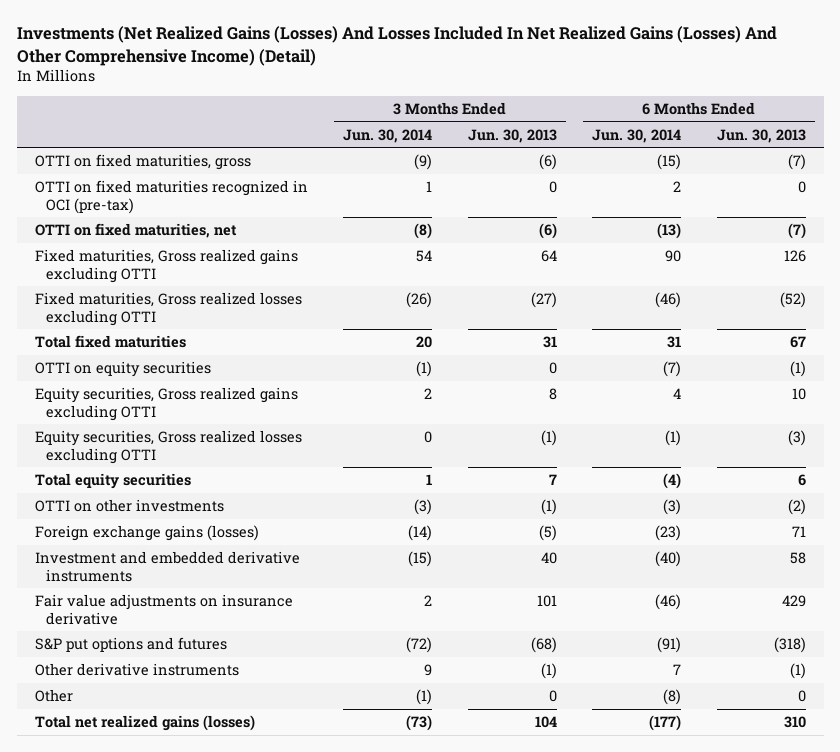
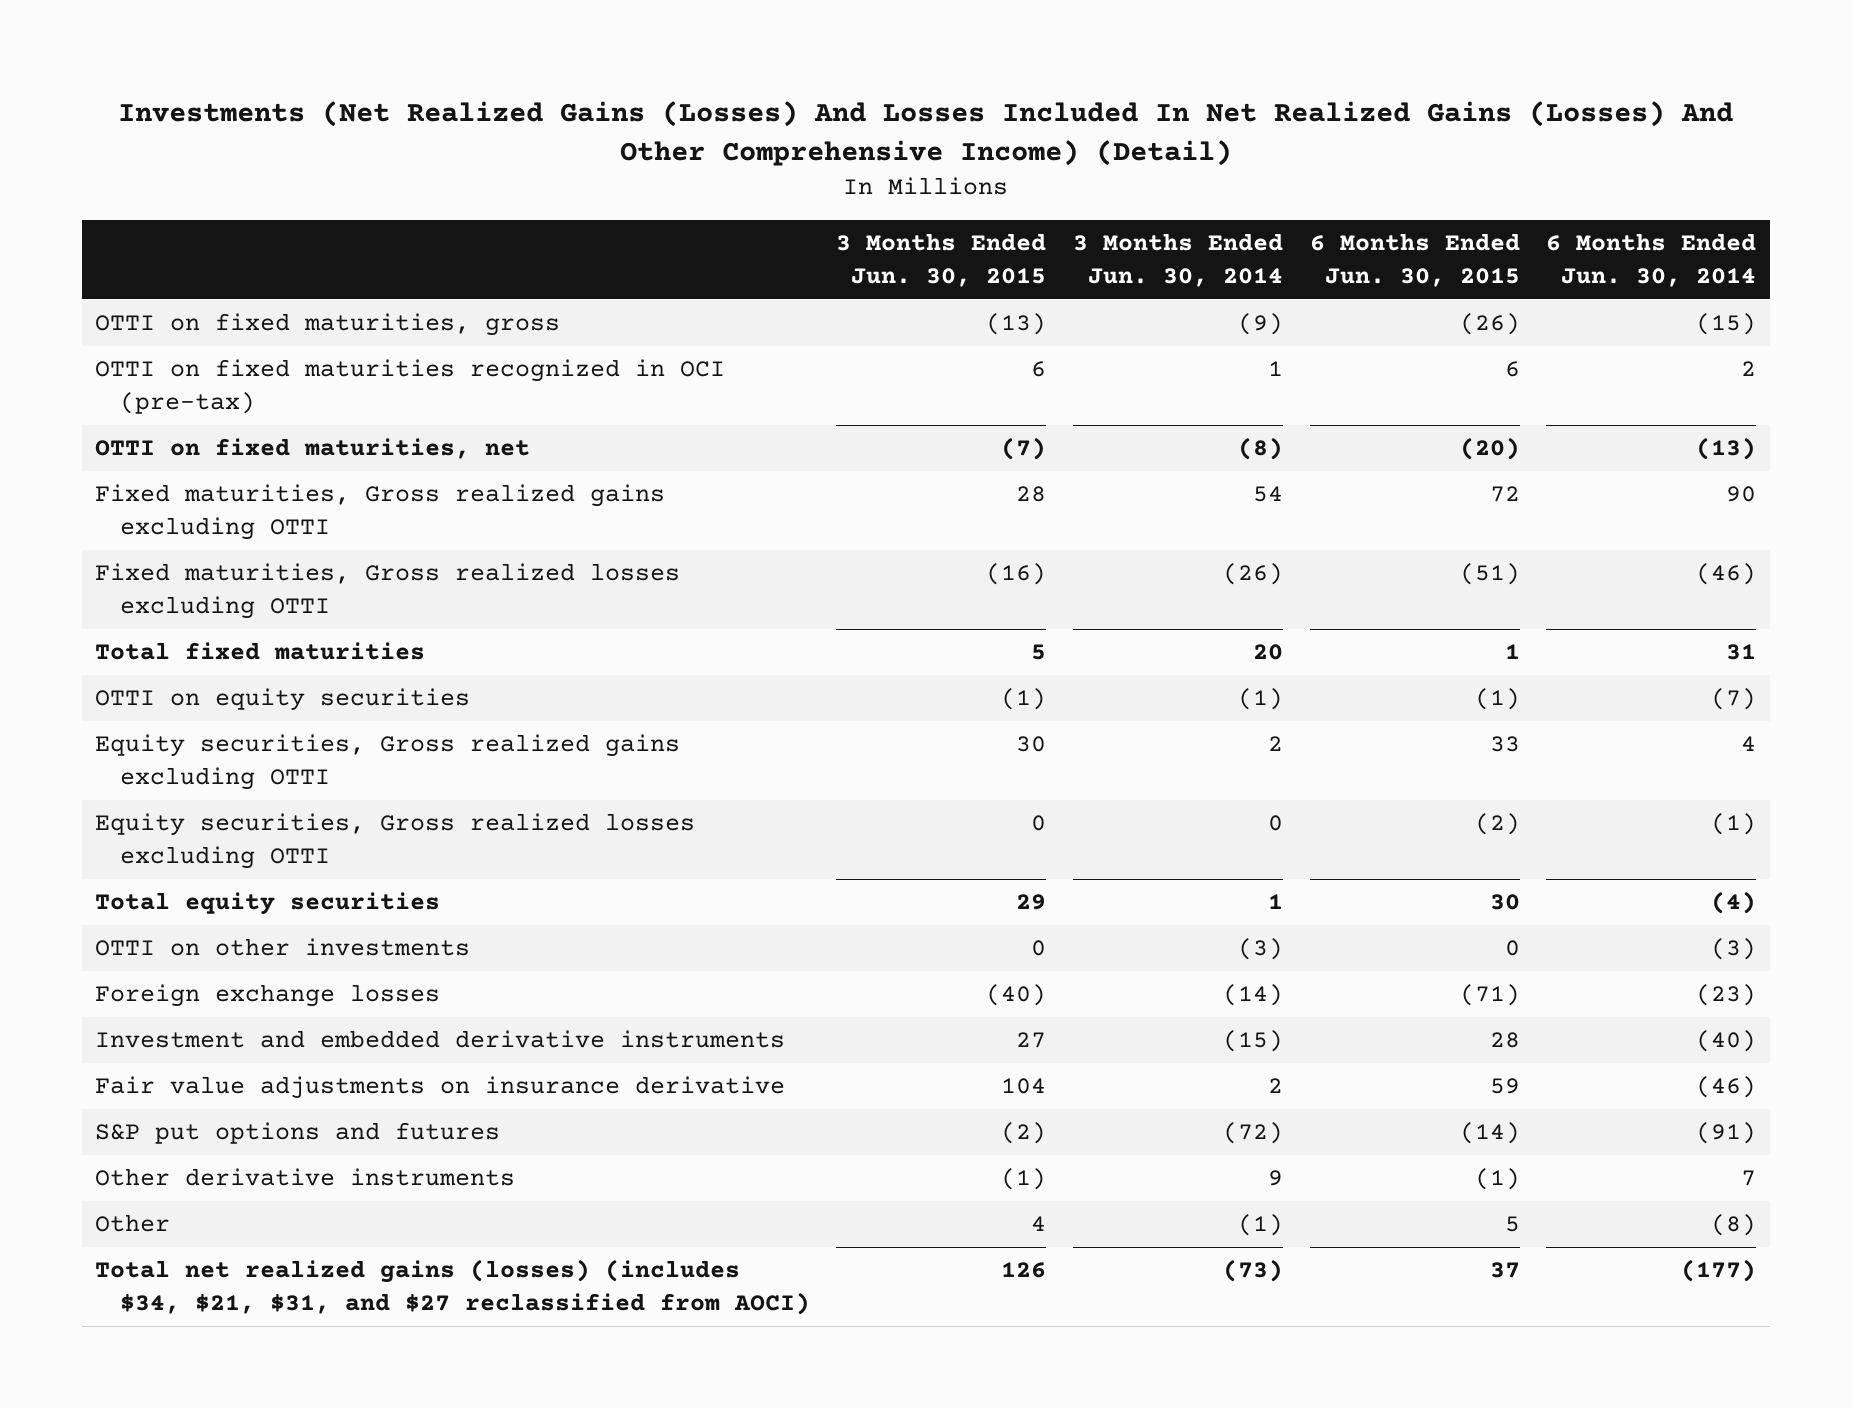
[467,128,557,143] Jun. 30, 2013 -> none
[716,128,806,143] Jun. 30, 2013 -> none
none -> [836,233,1047,287] 3 Months Ended Jun. 30, 2015
none -> [1309,233,1520,287] 6 Months Ended Jun. 30, 2015
[34,525,259,542] Foreign exchange gains (losses) -> [95,984,441,1008] Foreign exchange losses
[34,715,255,732] Total net realized gains (losses) -> [95,1259,810,1316] Total net realized gains (losses) (includes $34, $21, $31, and $27 reclassified from AOCI)

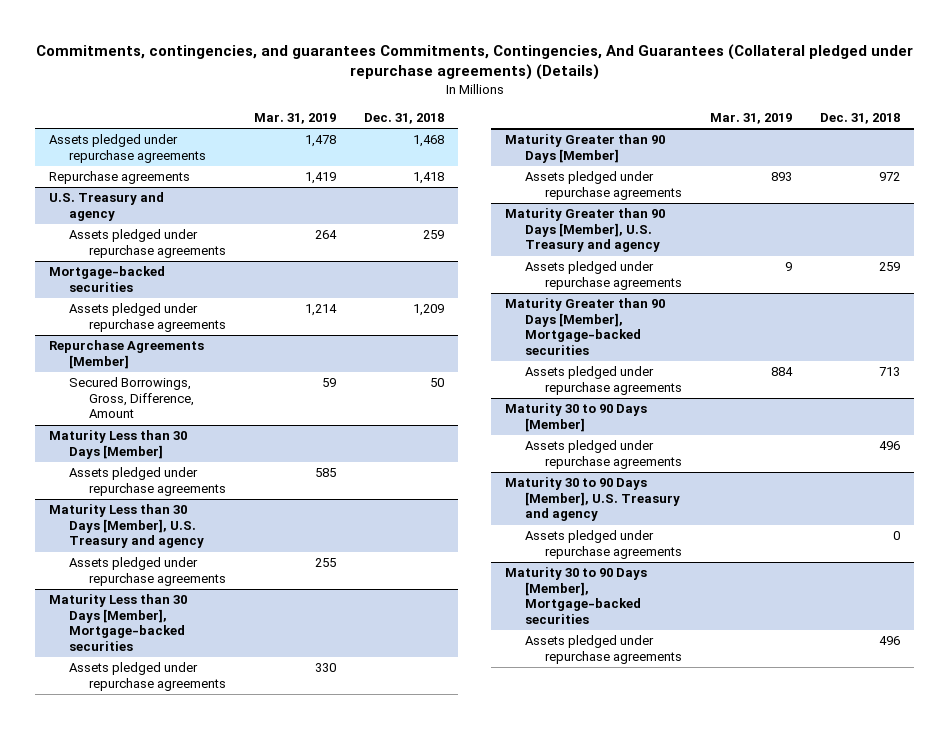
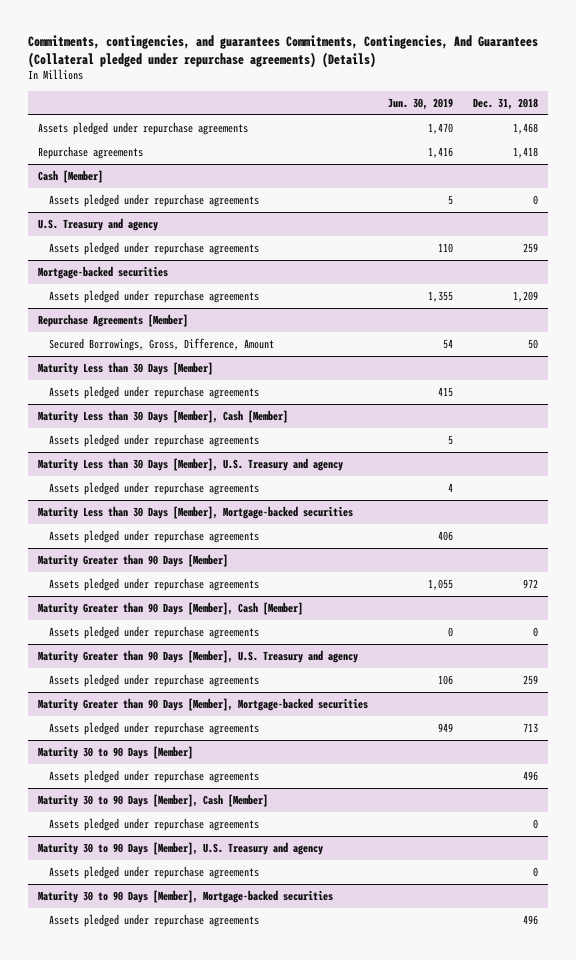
[254,113,337,125] Mar. 31, 2019 -> none
none -> [388,97,454,110] Jun. 30, 2019
none -> [38,170,104,184] Cash [Member]
none -> [48,194,259,208] Assets pledged under repurchase agreements
none -> [38,410,289,424] Maturity Less than 30 Days [Member], Cash [Member]
none -> [48,434,259,448] Assets pledged under repurchase agreements
none -> [38,602,304,616] Maturity Greater than 90 Days [Member], Cash [Member]
none -> [48,626,259,640] Assets pledged under repurchase agreements
none -> [38,794,269,808] Maturity 30 to 90 Days [Member], Cash [Member]
none -> [48,818,259,832] Assets pledged under repurchase agreements

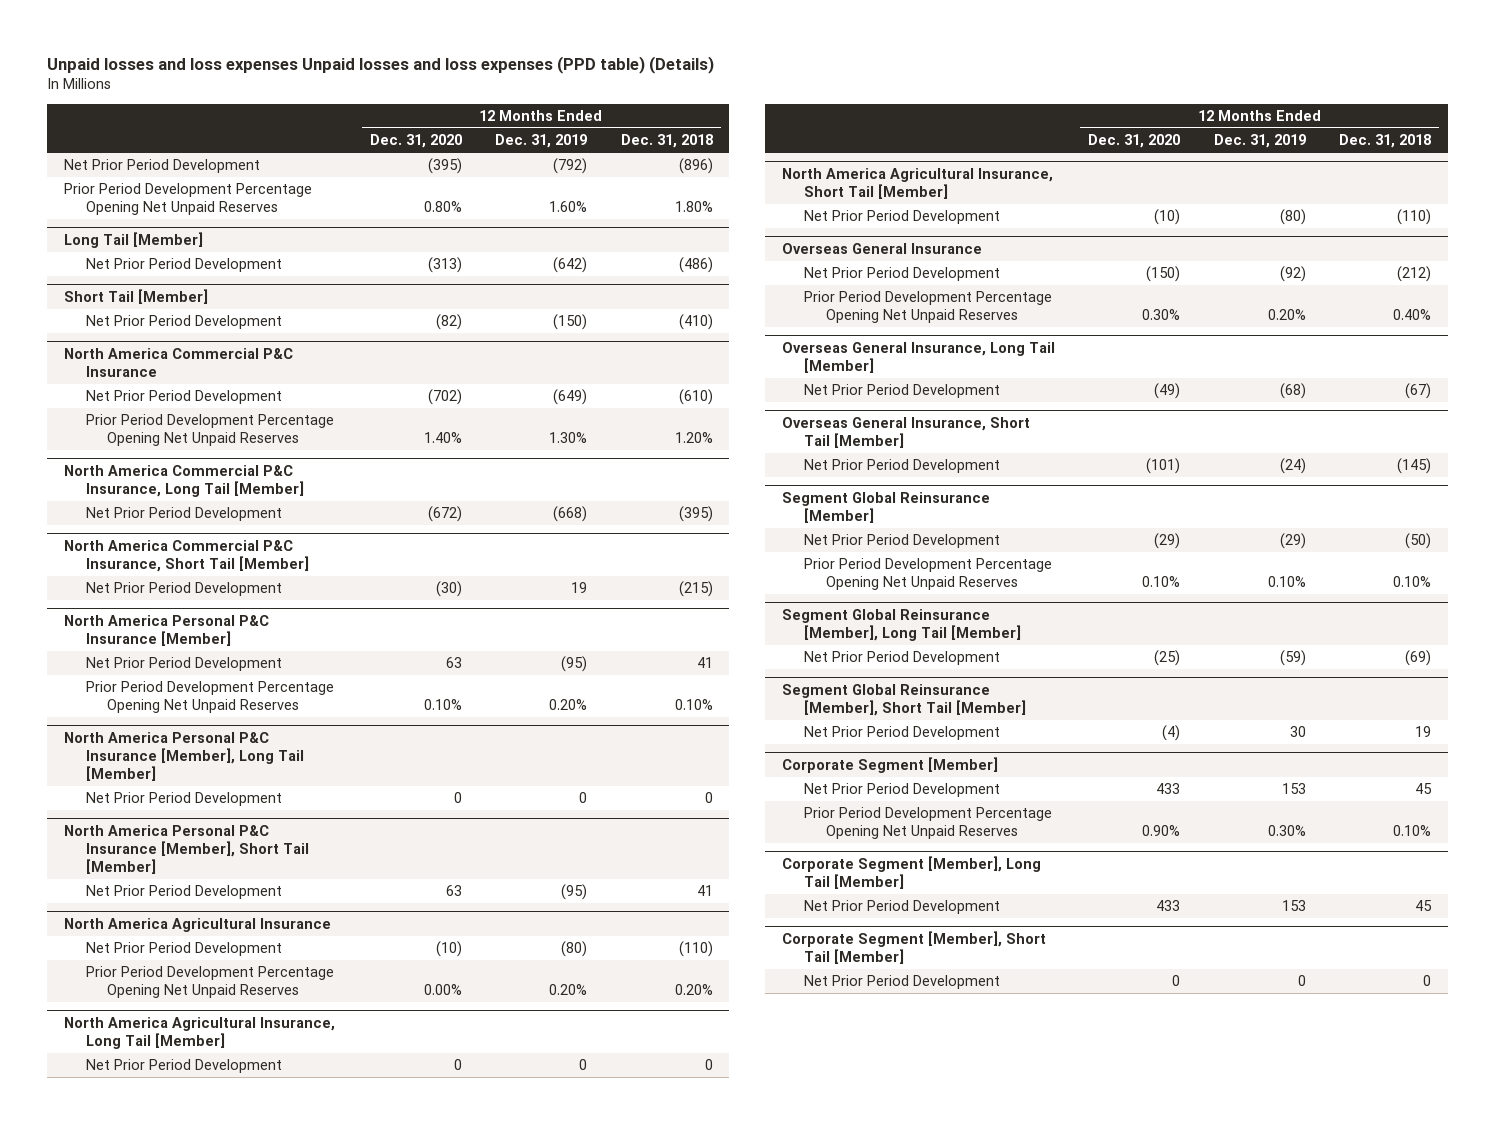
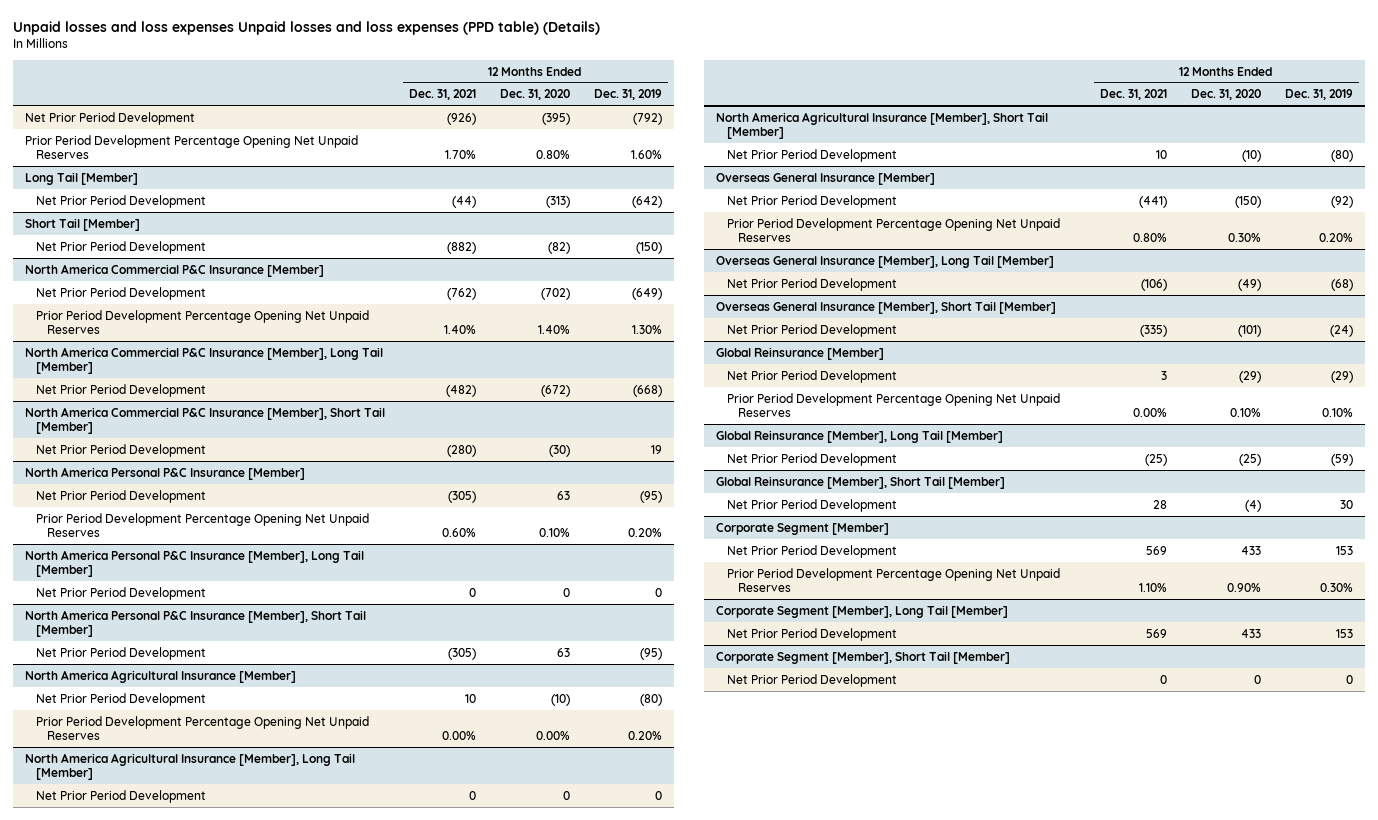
[620,134,713,149] Dec. 31, 2018 -> none
none -> [408,89,476,101] Dec. 31, 2021
[63,348,293,377] North America Commercial P&C Insurance -> [24,263,324,277] North America Commercial P&C Insurance [Member]
[63,465,304,497] North America Commercial P&C Insurance, Long Tail [Member] -> [24,346,383,374] North America Commercial P&C Insurance [Member], Long Tail [Member]
[63,540,309,572] North America Commercial P&C Insurance, Short Tail [Member] -> [24,406,385,434] North America Commercial P&C Insurance [Member], Short Tail [Member]
[63,918,331,933] North America Agricultural Insurance -> [24,669,296,683] North America Agricultural Insurance [Member]
[63,1017,335,1049] North America Agricultural Insurance, Long Tail [Member] -> [24,752,355,780] North America Agricultural Insurance [Member], Long Tail [Member]
[782,168,1054,199] North America Agricultural Insurance, Short Tail [Member] -> [716,111,1049,139] North America Agricultural Insurance [Member], Short Tail [Member]
[782,243,983,255] Overseas General Insurance -> [716,172,936,185] Overseas General Insurance [Member]
[782,342,1056,373] Overseas General Insurance, Long Tail [Member] -> [716,254,1055,268] Overseas General Insurance [Member], Long Tail [Member]
[782,417,1031,448] Overseas General Insurance, Short Tail [Member] -> [716,300,1057,314] Overseas General Insurance [Member], Short Tail [Member]
[782,492,991,523] Segment Global Reinsurance [Member] -> [716,346,885,360] Global Reinsurance [Member]
[782,609,1021,641] Segment Global Reinsurance [Member], Long Tail [Member] -> [716,429,1004,443] Global Reinsurance [Member], Long Tail [Member]
[782,684,1026,716] Segment Global Reinsurance [Member], Short Tail [Member] -> [716,475,1006,489] Global Reinsurance [Member], Short Tail [Member]

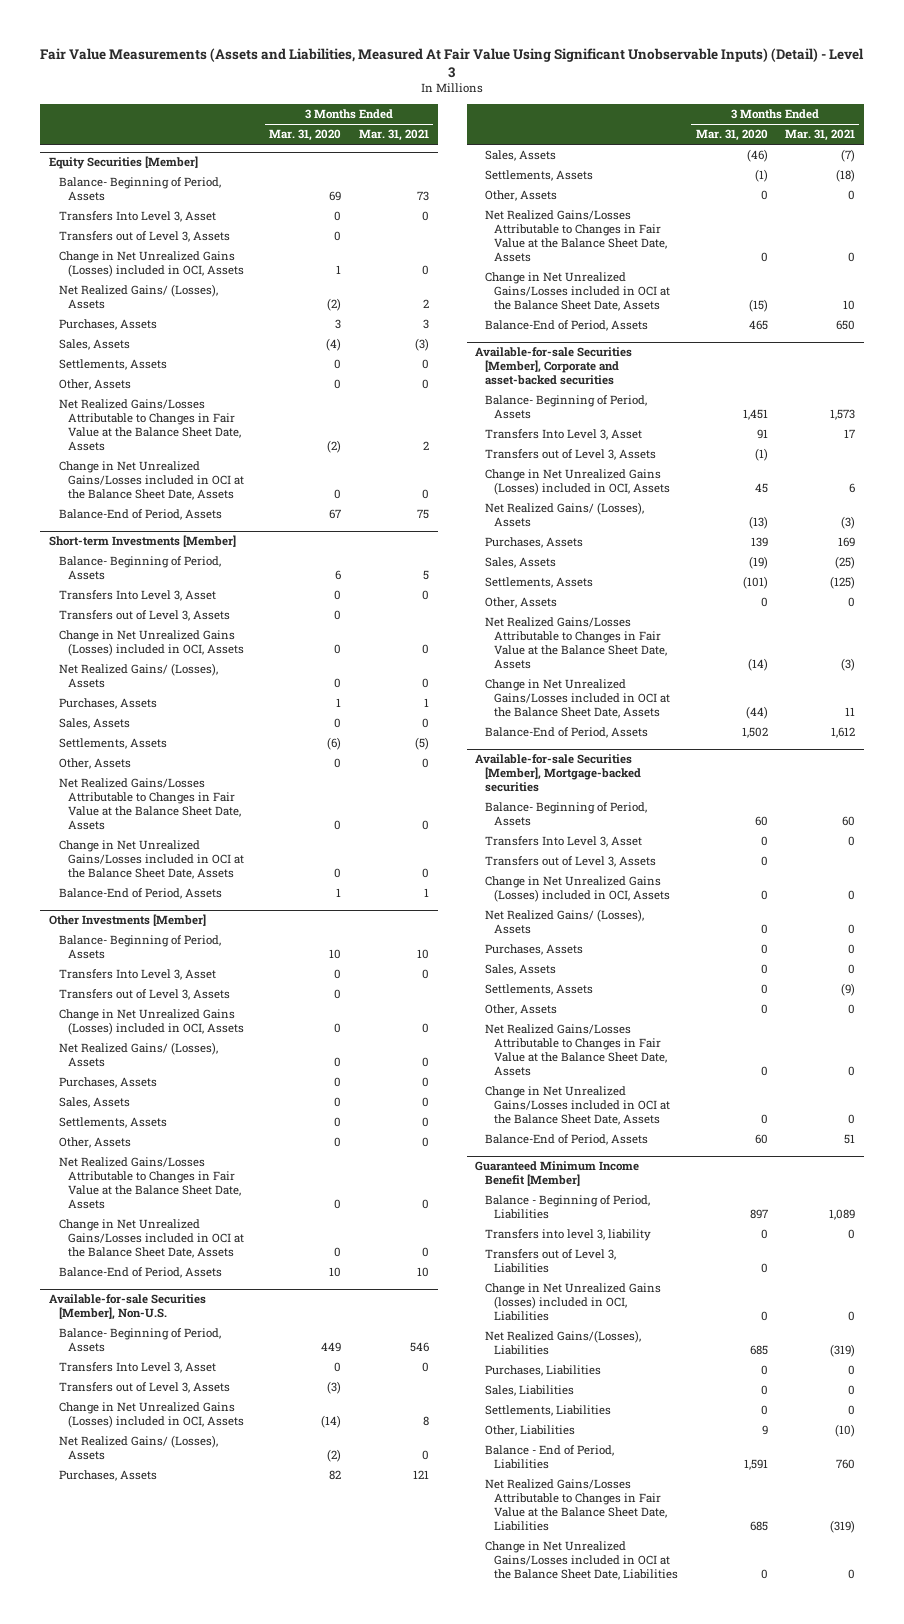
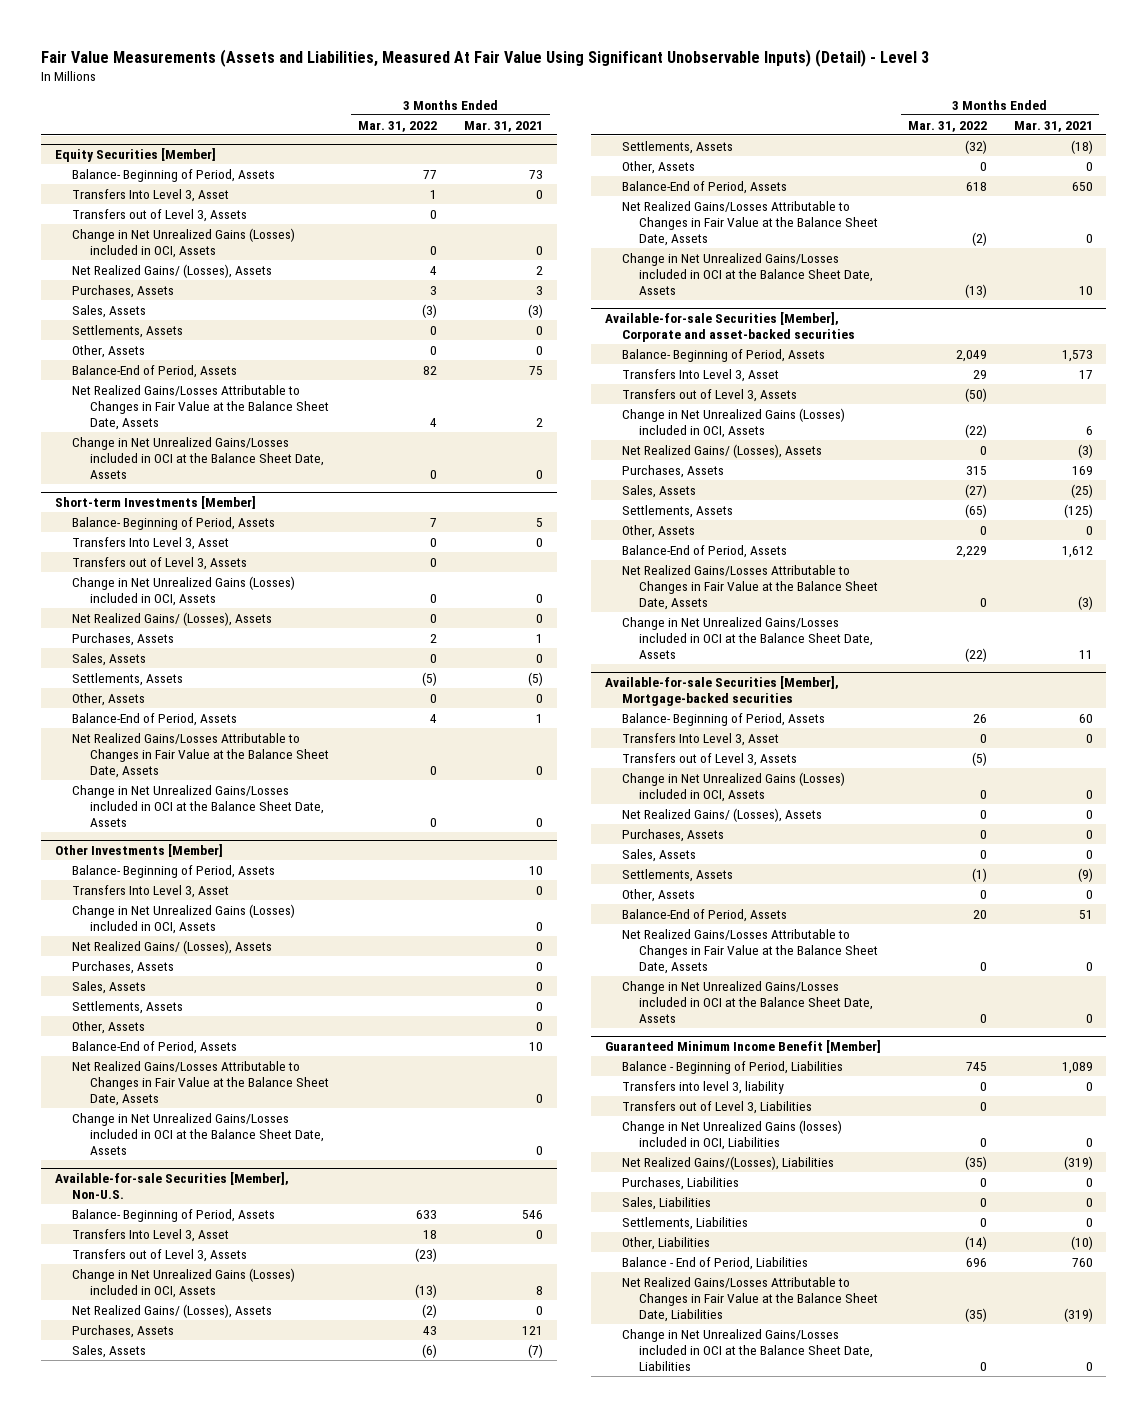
[269,129,342,142] Mar. 31, 2020 -> none
none -> [358,120,438,132] Mar. 31, 2022
[58,509,222,521] Balance-End of Period, Assets -> [72,364,238,378] Balance-End of Period, Assets
[58,888,222,900] Balance-End of Period, Assets -> [72,712,238,726] Balance-End of Period, Assets
[58,989,230,1001] Transfers out of Level 3, Assets -> none
[58,1267,222,1279] Balance-End of Period, Assets -> [72,1040,238,1054] Balance-End of Period, Assets
[484,320,648,332] Balance-End of Period, Assets -> [621,180,787,194] Balance-End of Period, Assets
[484,727,648,739] Balance-End of Period, Assets -> [621,544,787,558] Balance-End of Period, Assets
[484,1134,648,1146] Balance-End of Period, Assets -> [621,908,787,922] Balance-End of Period, Assets

